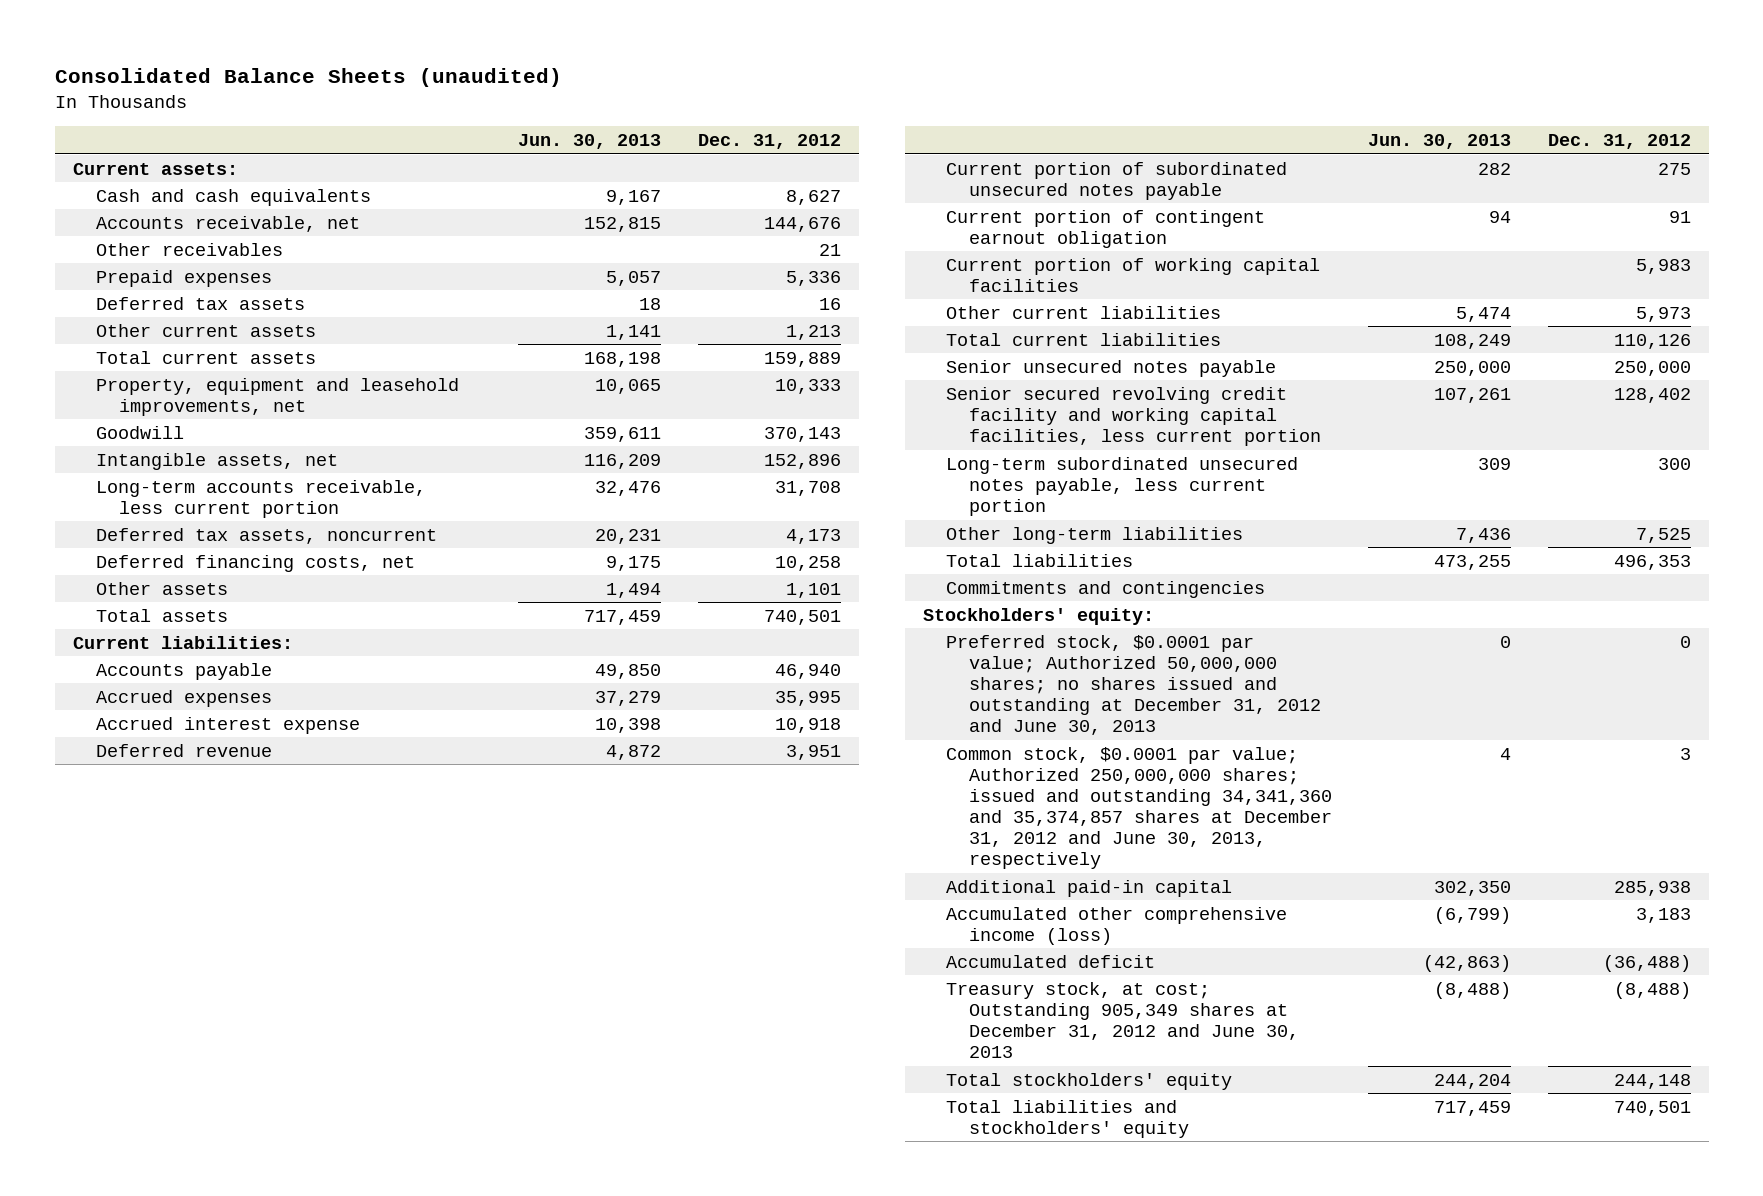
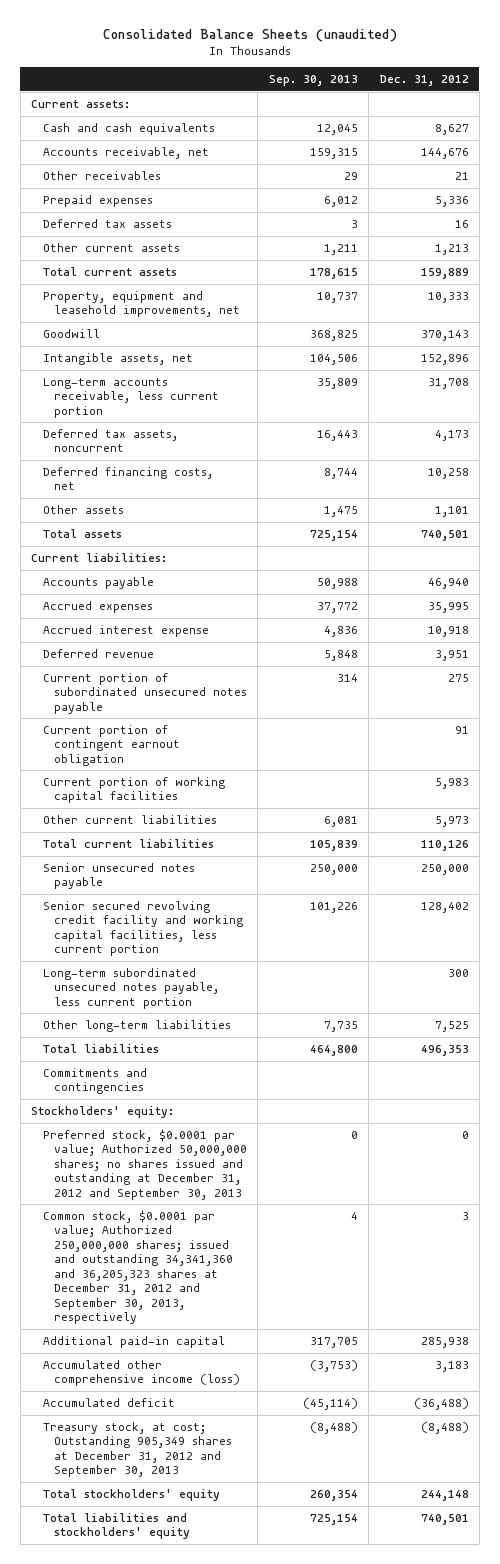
[518,133,662,149] Jun. 30, 2013 -> none
none -> [268,75,358,87] Sep. 30, 2013
[945,634,1322,736] Preferred stock, $0.0001 par value; Authorized 50,000,000 shares; no shares issued and outstanding at December 31, 2012 and June 30, 2013 -> [42,1128,247,1200] Preferred stock, $0.0001 par value; Authorized 50,000,000 shares; no shares issued and outstanding at December 31, 2012 and September 30, 2013
[945,746,1333,870] Common stock, $0.0001 par value; Authorized 250,000,000 shares; issued and outstanding 34,341,360 and 35,374,857 shares at December 31, 2012 and June 30, 2013, respectively -> [42,1209,233,1325] Common stock, $0.0001 par value; Authorized 250,000,000 shares; issued and outstanding 34,341,360 and 36,205,323 shares at December 31, 2012 and September 30, 2013, respectively
[945,981,1300,1059] Treasury stock, at cost; Outstanding 905,349 shares at December 31, 2012 and June 30, 2013 -> [42,1421,232,1478] Treasury stock, at cost; Outstanding 905,349 shares at December 31, 2012 and September 30, 2013

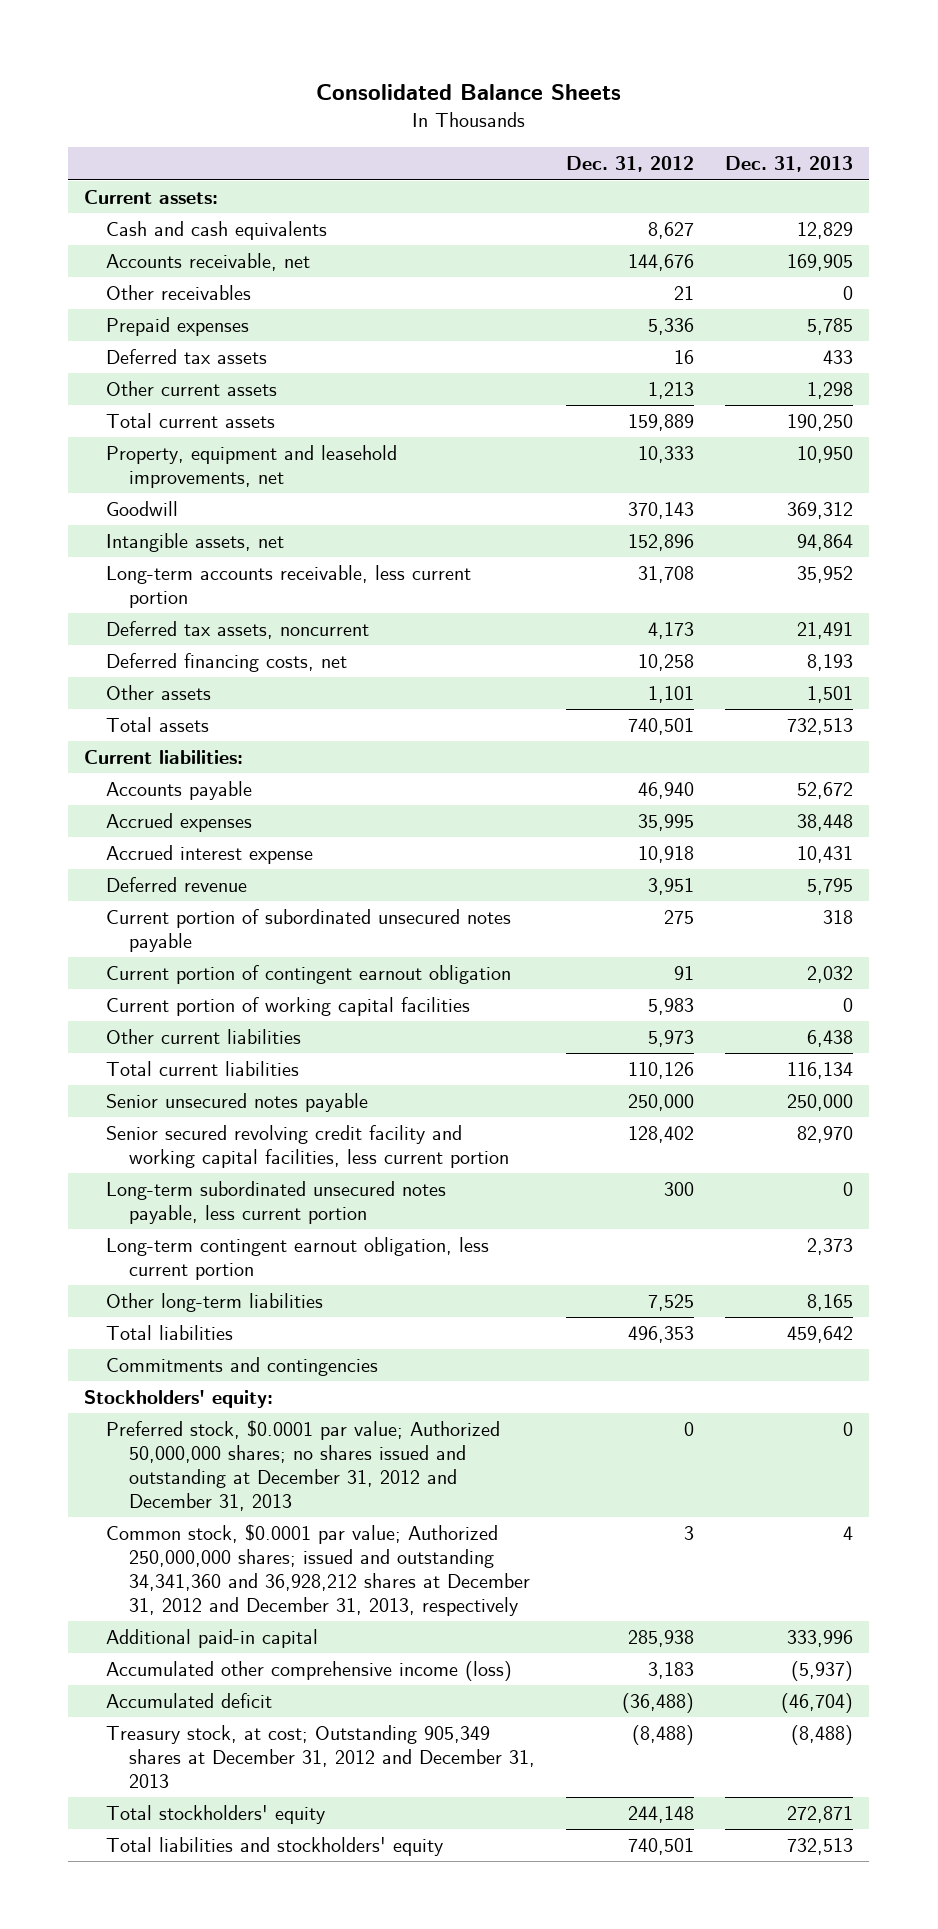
[102,29,397,43] Consolidated Balance Sheets (unaudited) -> [315,83,621,100] Consolidated Balance Sheets
[268,75,358,87] Sep. 30, 2013 -> none
none -> [725,156,854,173] Dec. 31, 2013
none -> [106,1237,490,1280] Long-term contingent earnout obligation, less current portion
[42,1128,247,1200] Preferred stock, $0.0001 par value; Authorized 50,000,000 shares; no shares issued and outstanding at December 31, 2012 and September 30, 2013 -> [106,1420,501,1511] Preferred stock, $0.0001 par value; Authorized 50,000,000 shares; no shares issued and outstanding at December 31, 2012 and December 31, 2013
[42,1209,233,1325] Common stock, $0.0001 par value; Authorized 250,000,000 shares; issued and outstanding 34,341,360 and 36,205,323 shares at December 31, 2012 and September 30, 2013, respectively -> [106,1524,530,1616] Common stock, $0.0001 par value; Authorized 250,000,000 shares; issued and outstanding 34,341,360 and 36,928,212 shares at December 31, 2012 and December 31, 2013, respectively
[42,1421,232,1478] Treasury stock, at cost; Outstanding 905,349 shares at December 31, 2012 and September 30, 2013 -> [106,1725,535,1788] Treasury stock, at cost; Outstanding 905,349 shares at December 31, 2012 and December 31, 2013

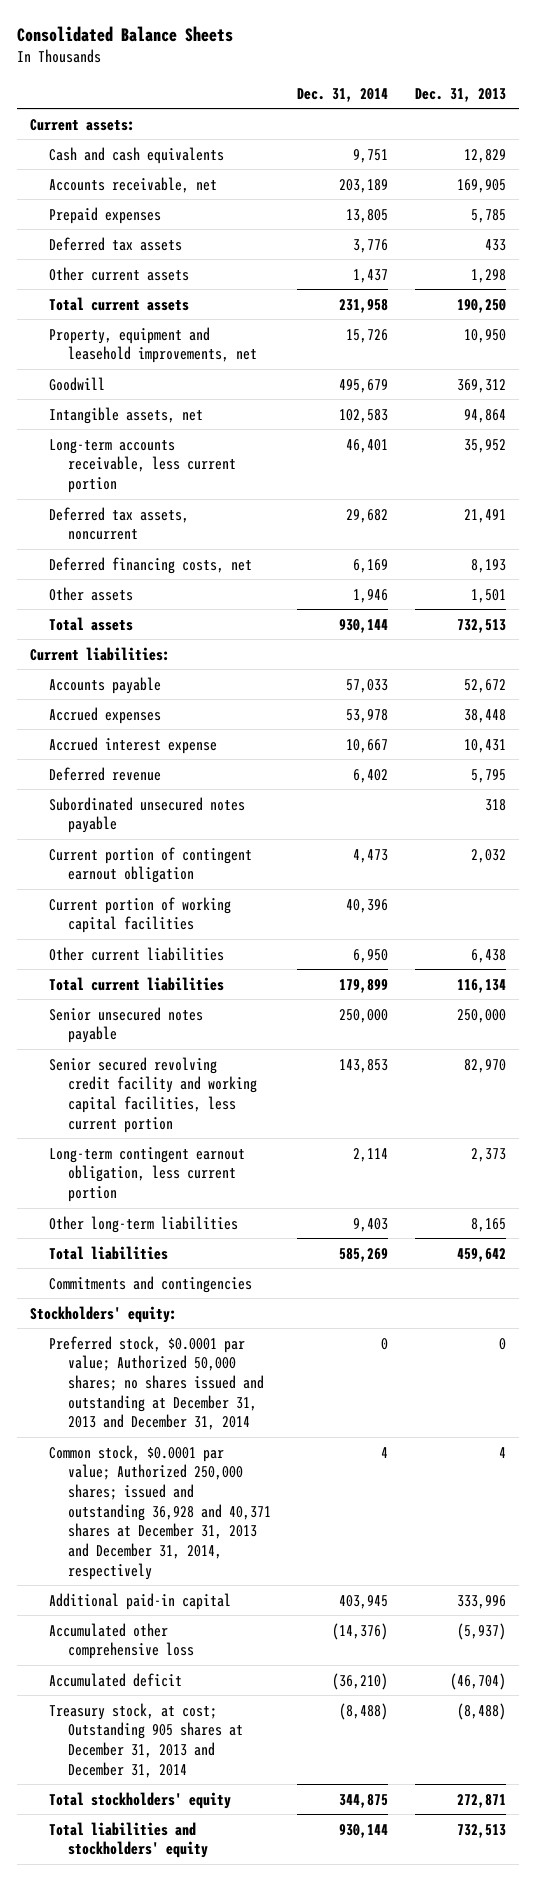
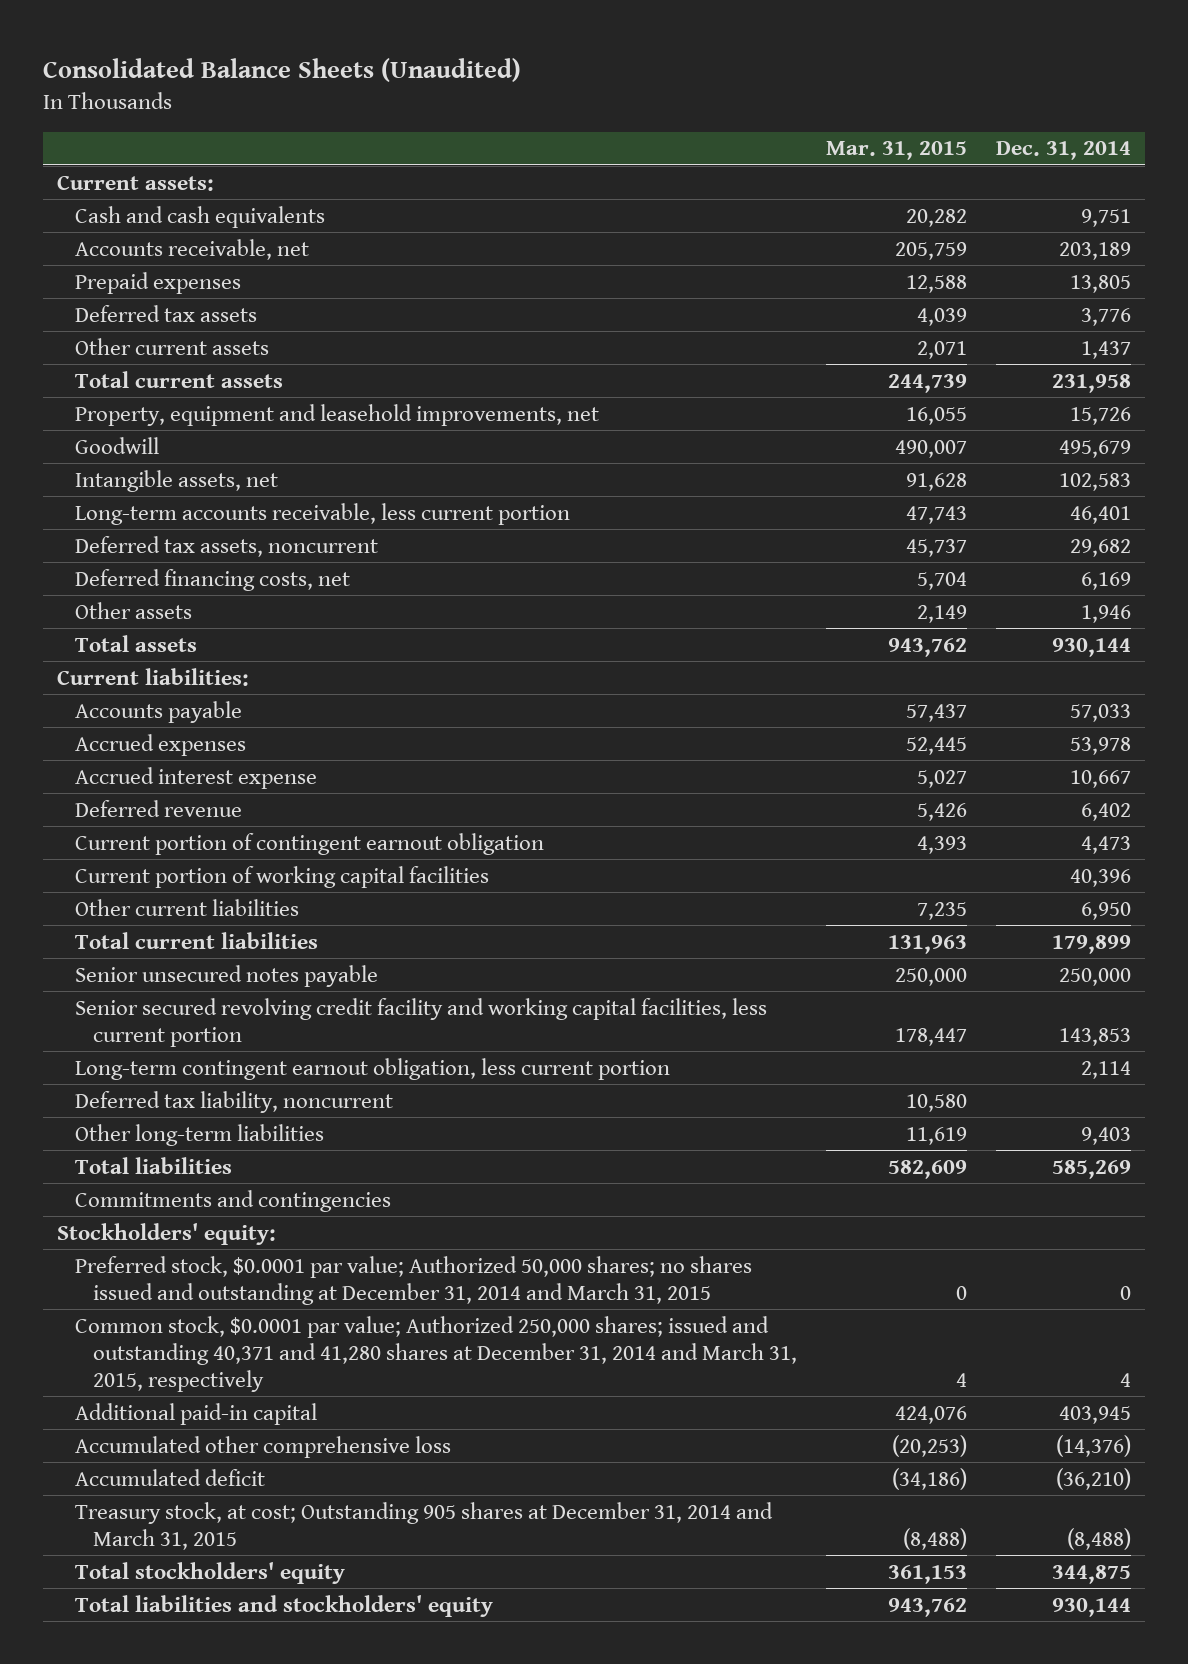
[16,26,233,43] Consolidated Balance Sheets -> [42,58,521,83] Consolidated Balance Sheets (Unaudited)
[414,87,506,102] Dec. 31, 2013 -> none
none -> [825,141,967,161] Mar. 31, 2015
[48,796,245,834] Subordinated unsecured notes payable -> none
none -> [75,1090,394,1113] Deferred tax liability, noncurrent
[48,1335,264,1431] Preferred stock, $0.0001 par value; Authorized 50,000 shares; no shares issued and outstanding at December 31, 2013 and December 31, 2014 -> [75,1255,753,1305] Preferred stock, $0.0001 par value; Authorized 50,000 shares; no shares issued and outstanding at December 31, 2014 and March 31, 2015
[48,1444,271,1580] Common stock, $0.0001 par value; Authorized 250,000 shares; issued and outstanding 36,928 and 40,371 shares at December 31, 2013 and December 31, 2014, respectively -> [75,1315,798,1392] Common stock, $0.0001 par value; Authorized 250,000 shares; issued and outstanding 40,371 and 41,280 shares at December 31, 2014 and March 31, 2015, respectively
[48,1702,243,1778] Treasury stock, at cost; Outstanding 905 shares at December 31, 2013 and December 31, 2014 -> [75,1501,774,1550] Treasury stock, at cost; Outstanding 905 shares at December 31, 2014 and March 31, 2015

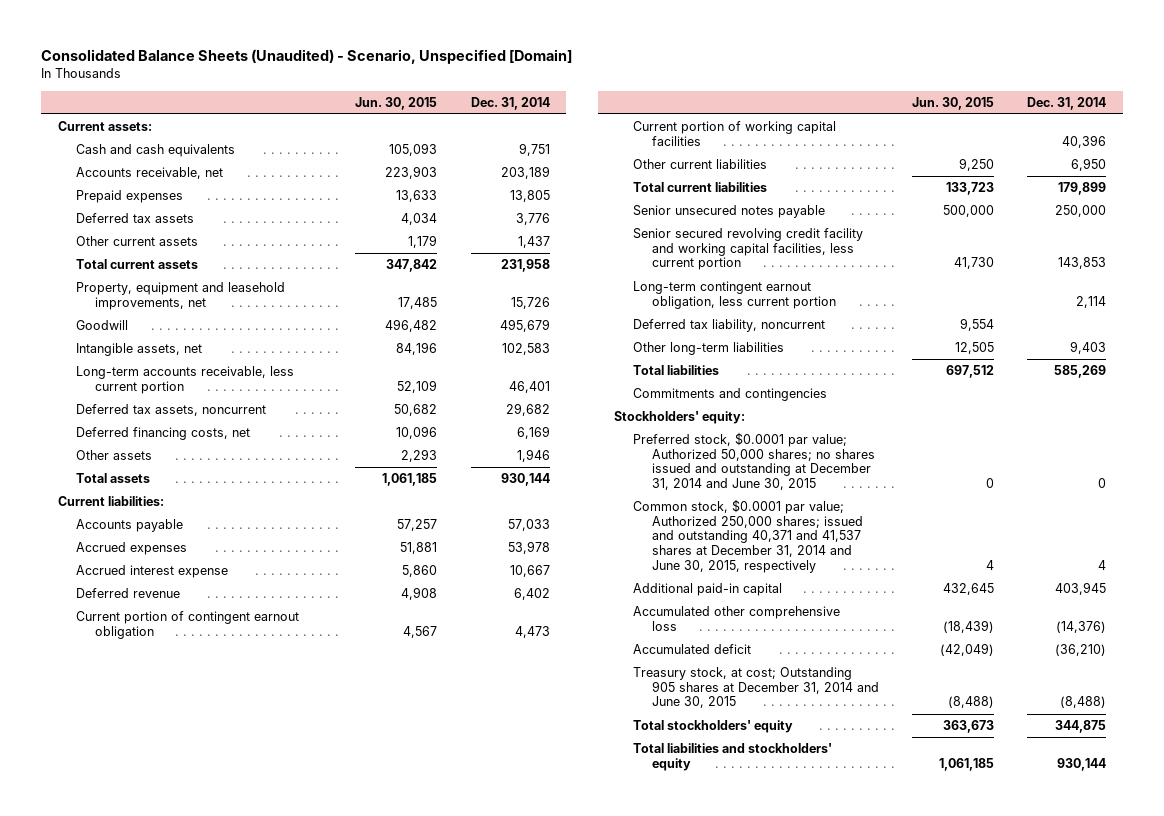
[42,58,521,83] Consolidated Balance Sheets (Unaudited) -> [41,48,573,64] Consolidated Balance Sheets (Unaudited) - Scenario, Unspecified [Domain]
[825,141,967,161] Mar. 31, 2015 -> none
none -> [355,96,438,110] Jun. 30, 2015
[75,1255,753,1305] Preferred stock, $0.0001 par value; Authorized 50,000 shares; no shares issued and outstanding at December 31, 2014 and March 31, 2015 -> [632,432,875,491] Preferred stock, $0.0001 par value; Authorized 50,000 shares; no shares issued and outstanding at December 31, 2014 and June 30, 2015
[75,1315,798,1392] Common stock, $0.0001 par value; Authorized 250,000 shares; issued and outstanding 40,371 and 41,280 shares at December 31, 2014 and March 31, 2015, respectively -> [632,499,863,573] Common stock, $0.0001 par value; Authorized 250,000 shares; issued and outstanding 40,371 and 41,537 shares at December 31, 2014 and June 30, 2015, respectively
[75,1501,774,1550] Treasury stock, at cost; Outstanding 905 shares at December 31, 2014 and March 31, 2015 -> [632,667,879,709] Treasury stock, at cost; Outstanding 905 shares at December 31, 2014 and June 30, 2015

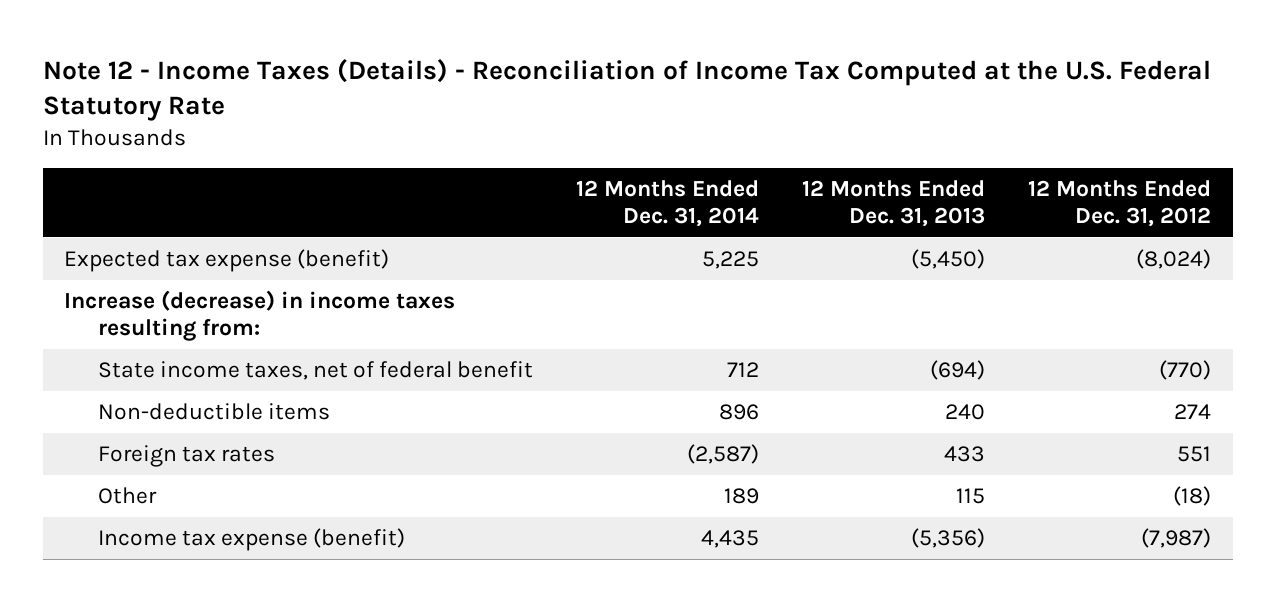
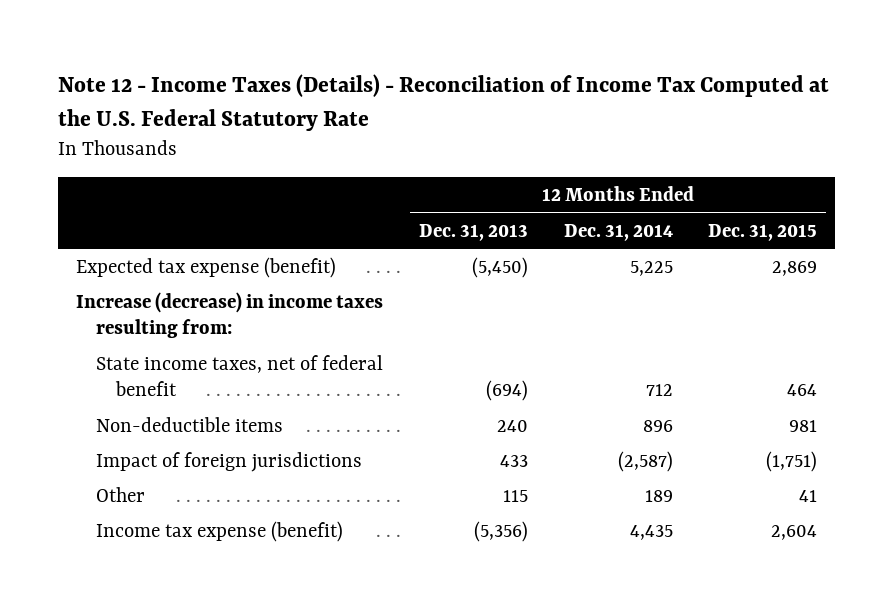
[1028,180,1212,228] 12 Months Ended Dec. 31, 2012 -> none
none -> [708,223,818,241] Dec. 31, 2015
[98,445,276,468] Foreign tax rates -> [95,451,362,472] Impact of foreign jurisdictions

